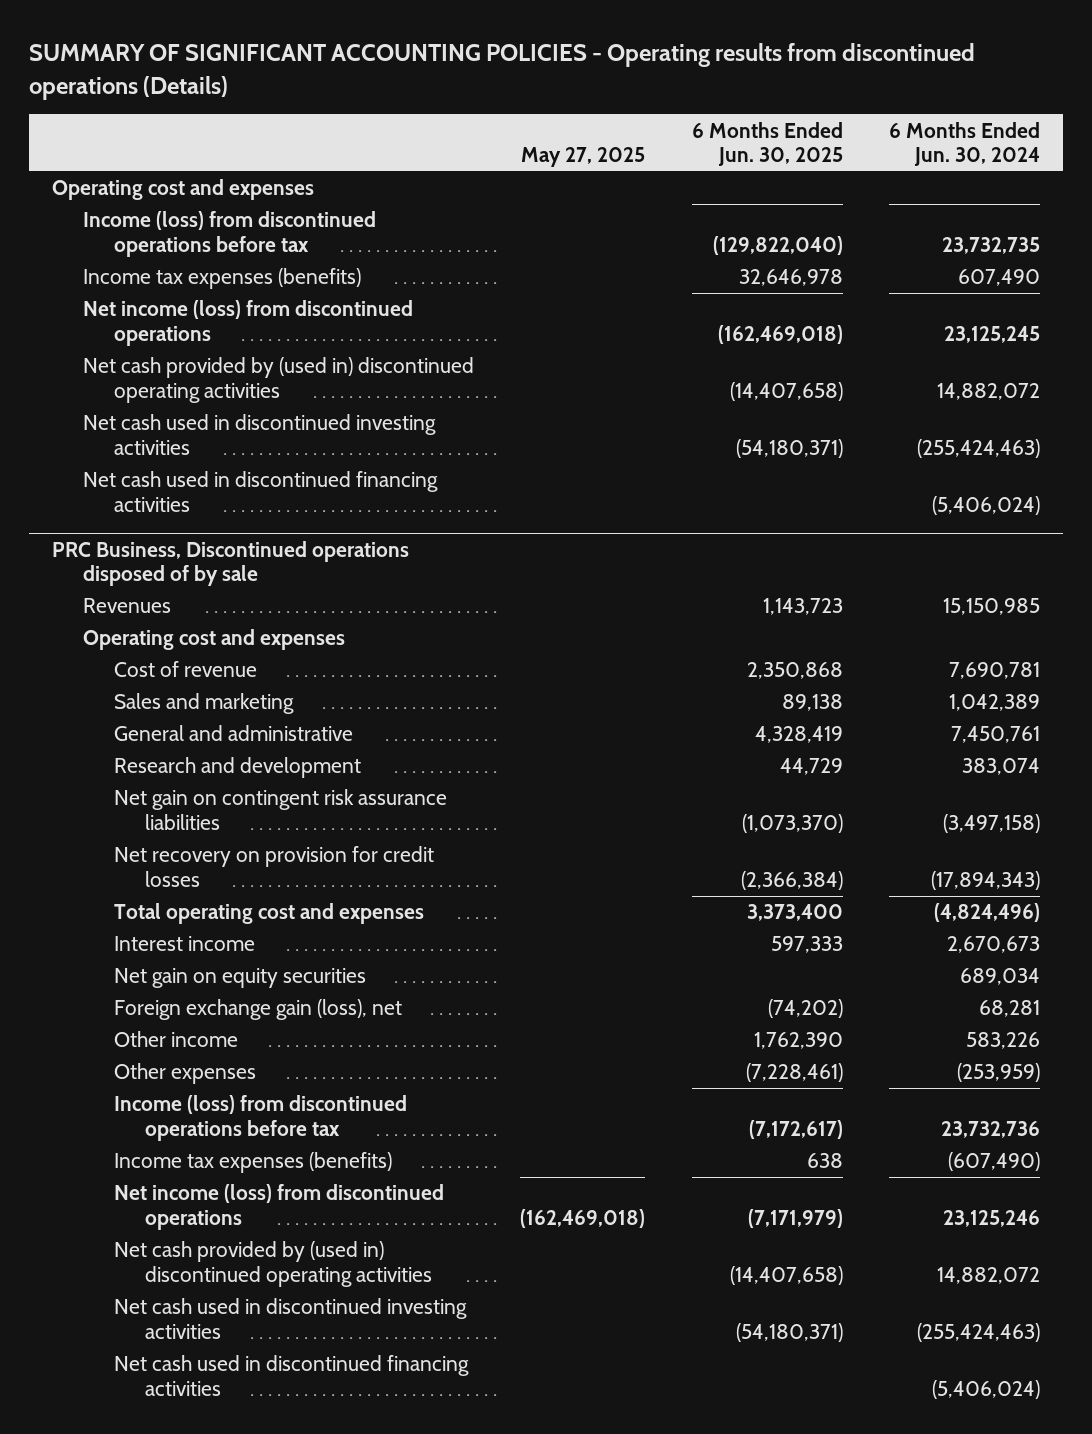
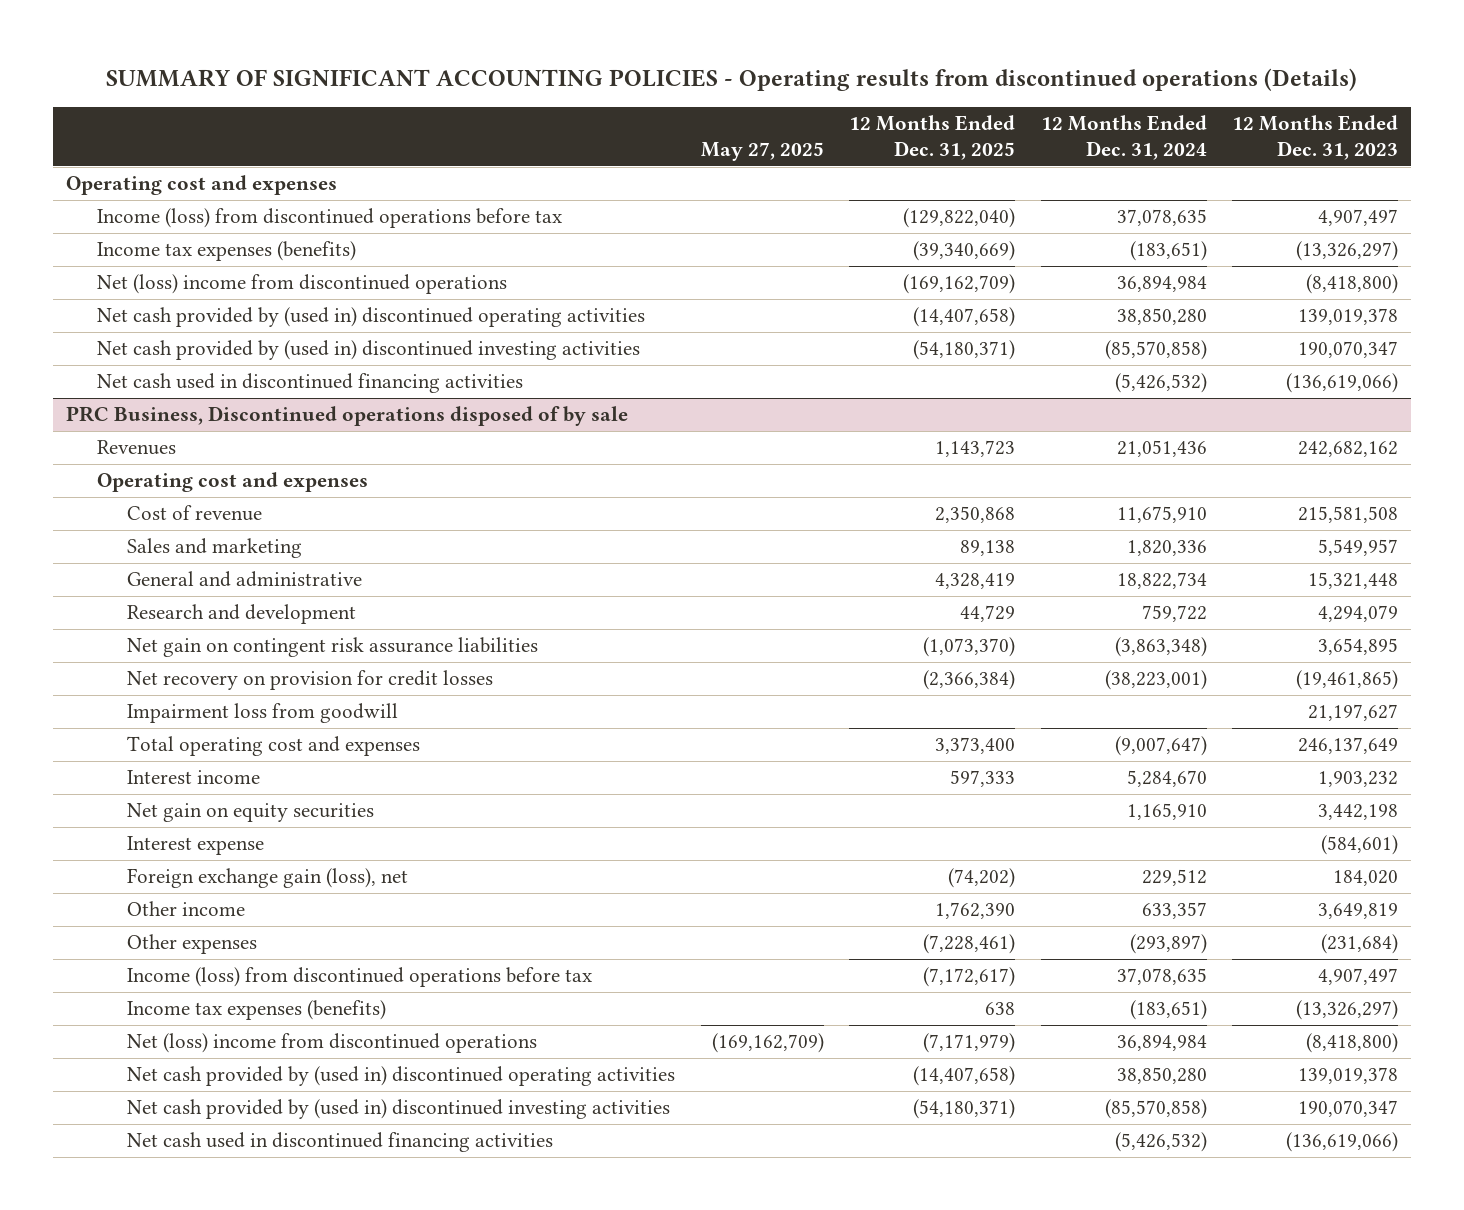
[691,121,843,167] 6 Months Ended Jun. 30, 2025 -> none
[888,121,1040,167] 6 Months Ended Jun. 30, 2024 -> none
none -> [849,115,1016,161] 12 Months Ended Dec. 31, 2025
none -> [1040,115,1207,161] 12 Months Ended Dec. 31, 2024
none -> [1232,115,1399,161] 12 Months Ended Dec. 31, 2023
[82,300,413,346] Net income (loss) from discontinued operations -> [96,274,507,295] Net (loss) income from discontinued operations
[82,414,436,455] Net cash used in discontinued investing activities -> [96,340,640,361] Net cash provided by (used in) discontinued investing activities
none -> [126,703,398,724] Impairment loss from goodwill
none -> [126,836,264,856] Interest expense
[113,1184,444,1230] Net income (loss) from discontinued operations -> [126,1033,537,1054] Net (loss) income from discontinued operations
[520,1208,646,1228] (162,469,018) -> [711,1033,824,1054] (169,162,709)
[113,1298,467,1339] Net cash used in discontinued investing activities -> [126,1099,670,1120] Net cash provided by (used in) discontinued investing activities

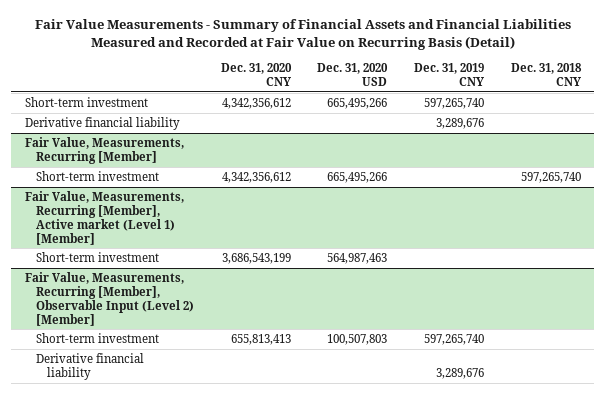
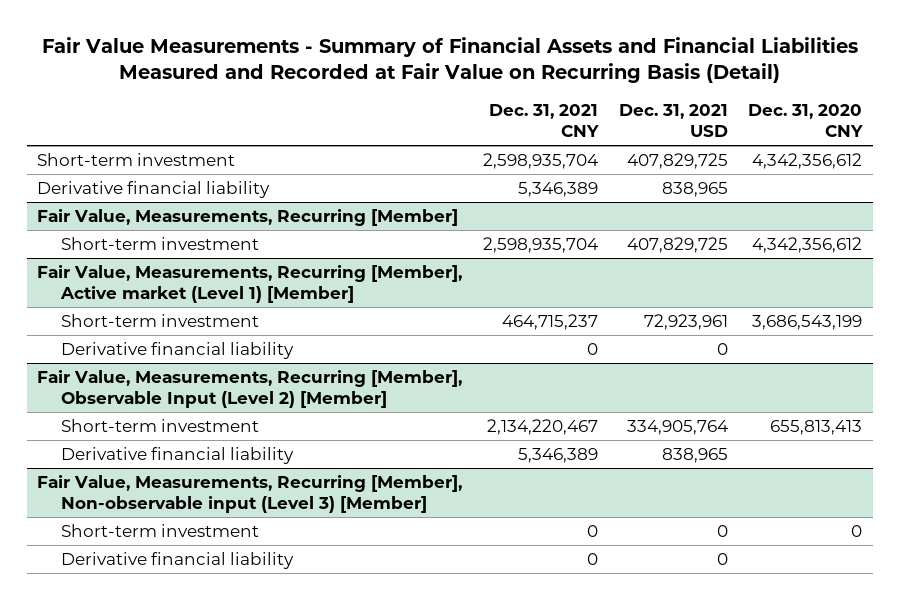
[317,63,389,86] Dec. 31, 2020 USD -> none
[413,63,484,86] Dec. 31, 2019 CNY -> none
[510,63,582,86] Dec. 31, 2018 CNY -> none
none -> [488,104,599,138] Dec. 31, 2021 CNY
none -> [618,104,728,138] Dec. 31, 2021 USD
none -> [61,341,295,359] Derivative financial liability
none -> [37,474,463,513] Fair Value, Measurements, Recurring [Member], Non-observable input (Level 3) [Member]
none -> [61,523,260,537] Short-term investment
none -> [61,551,295,569] Derivative financial liability

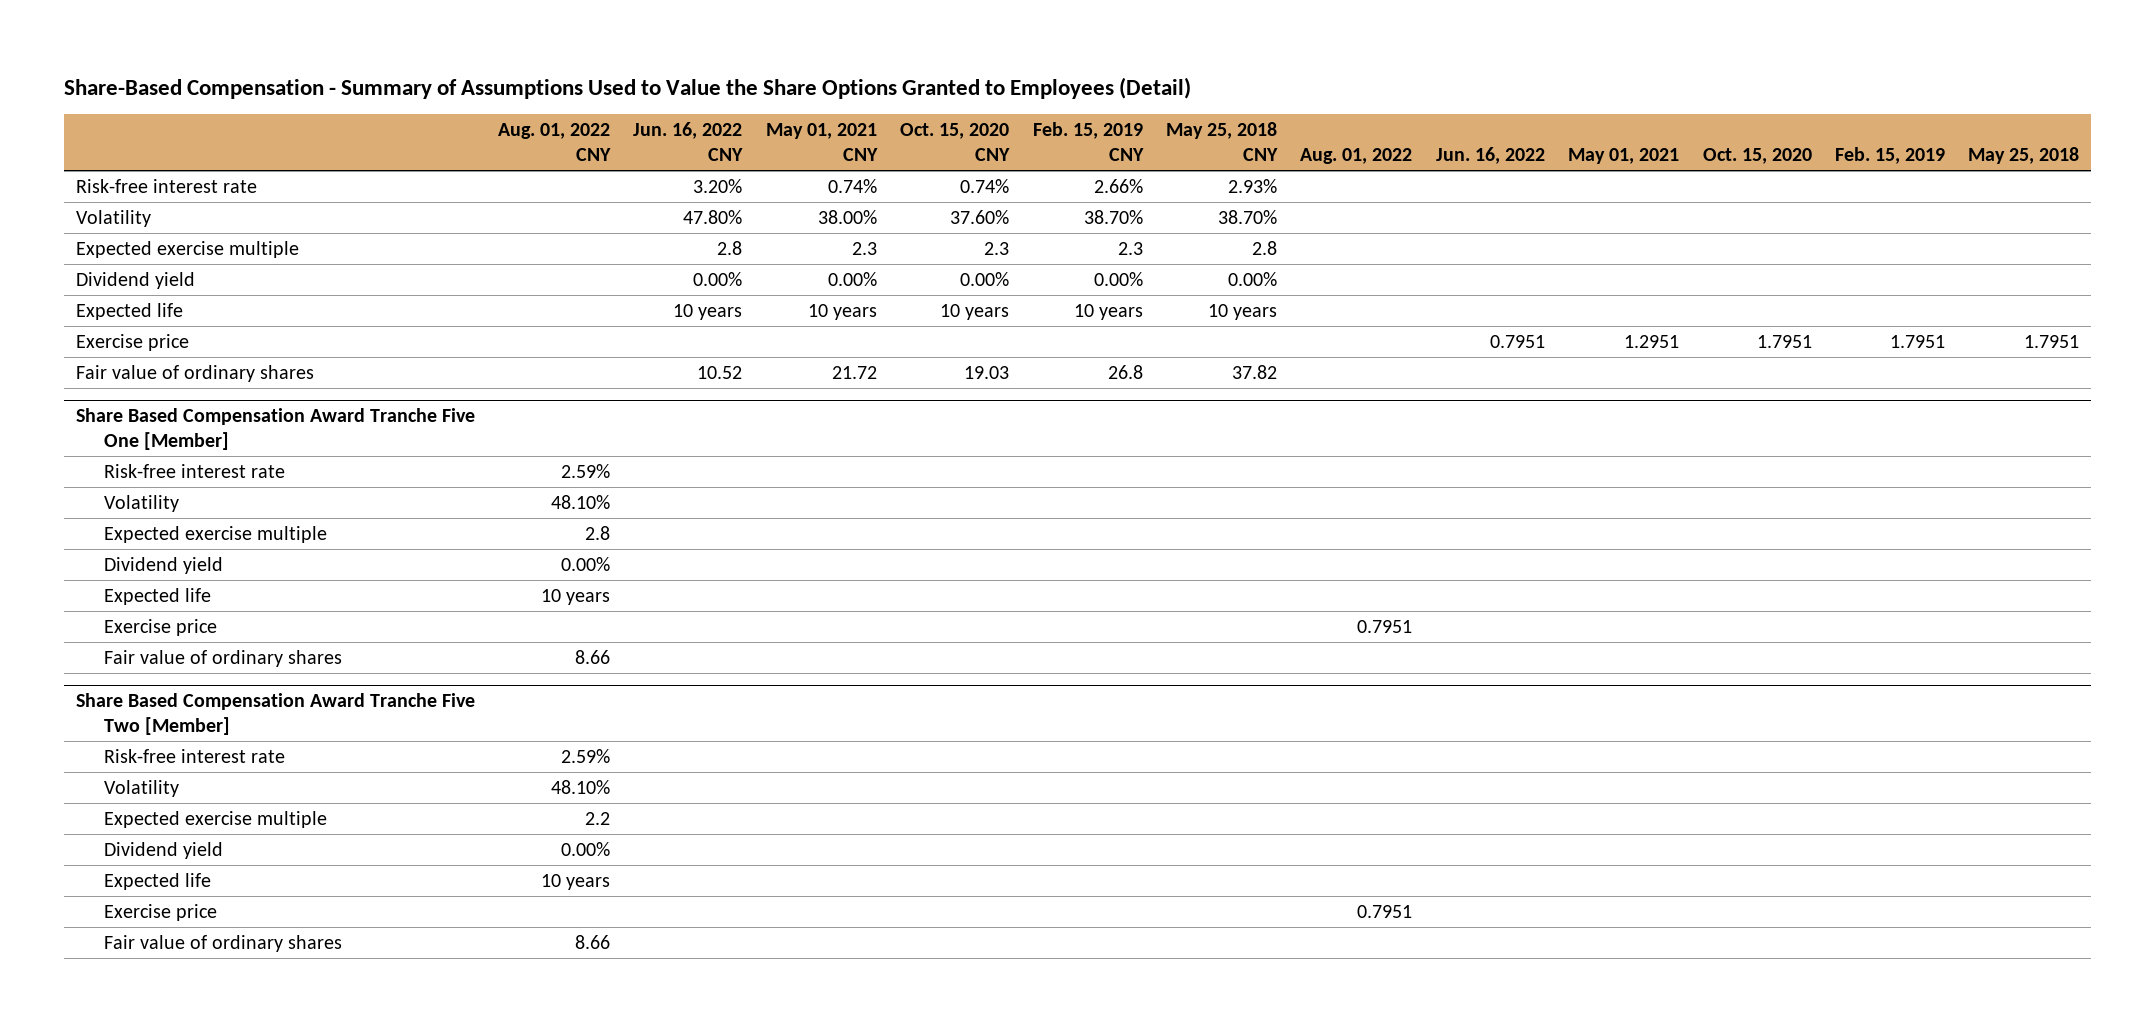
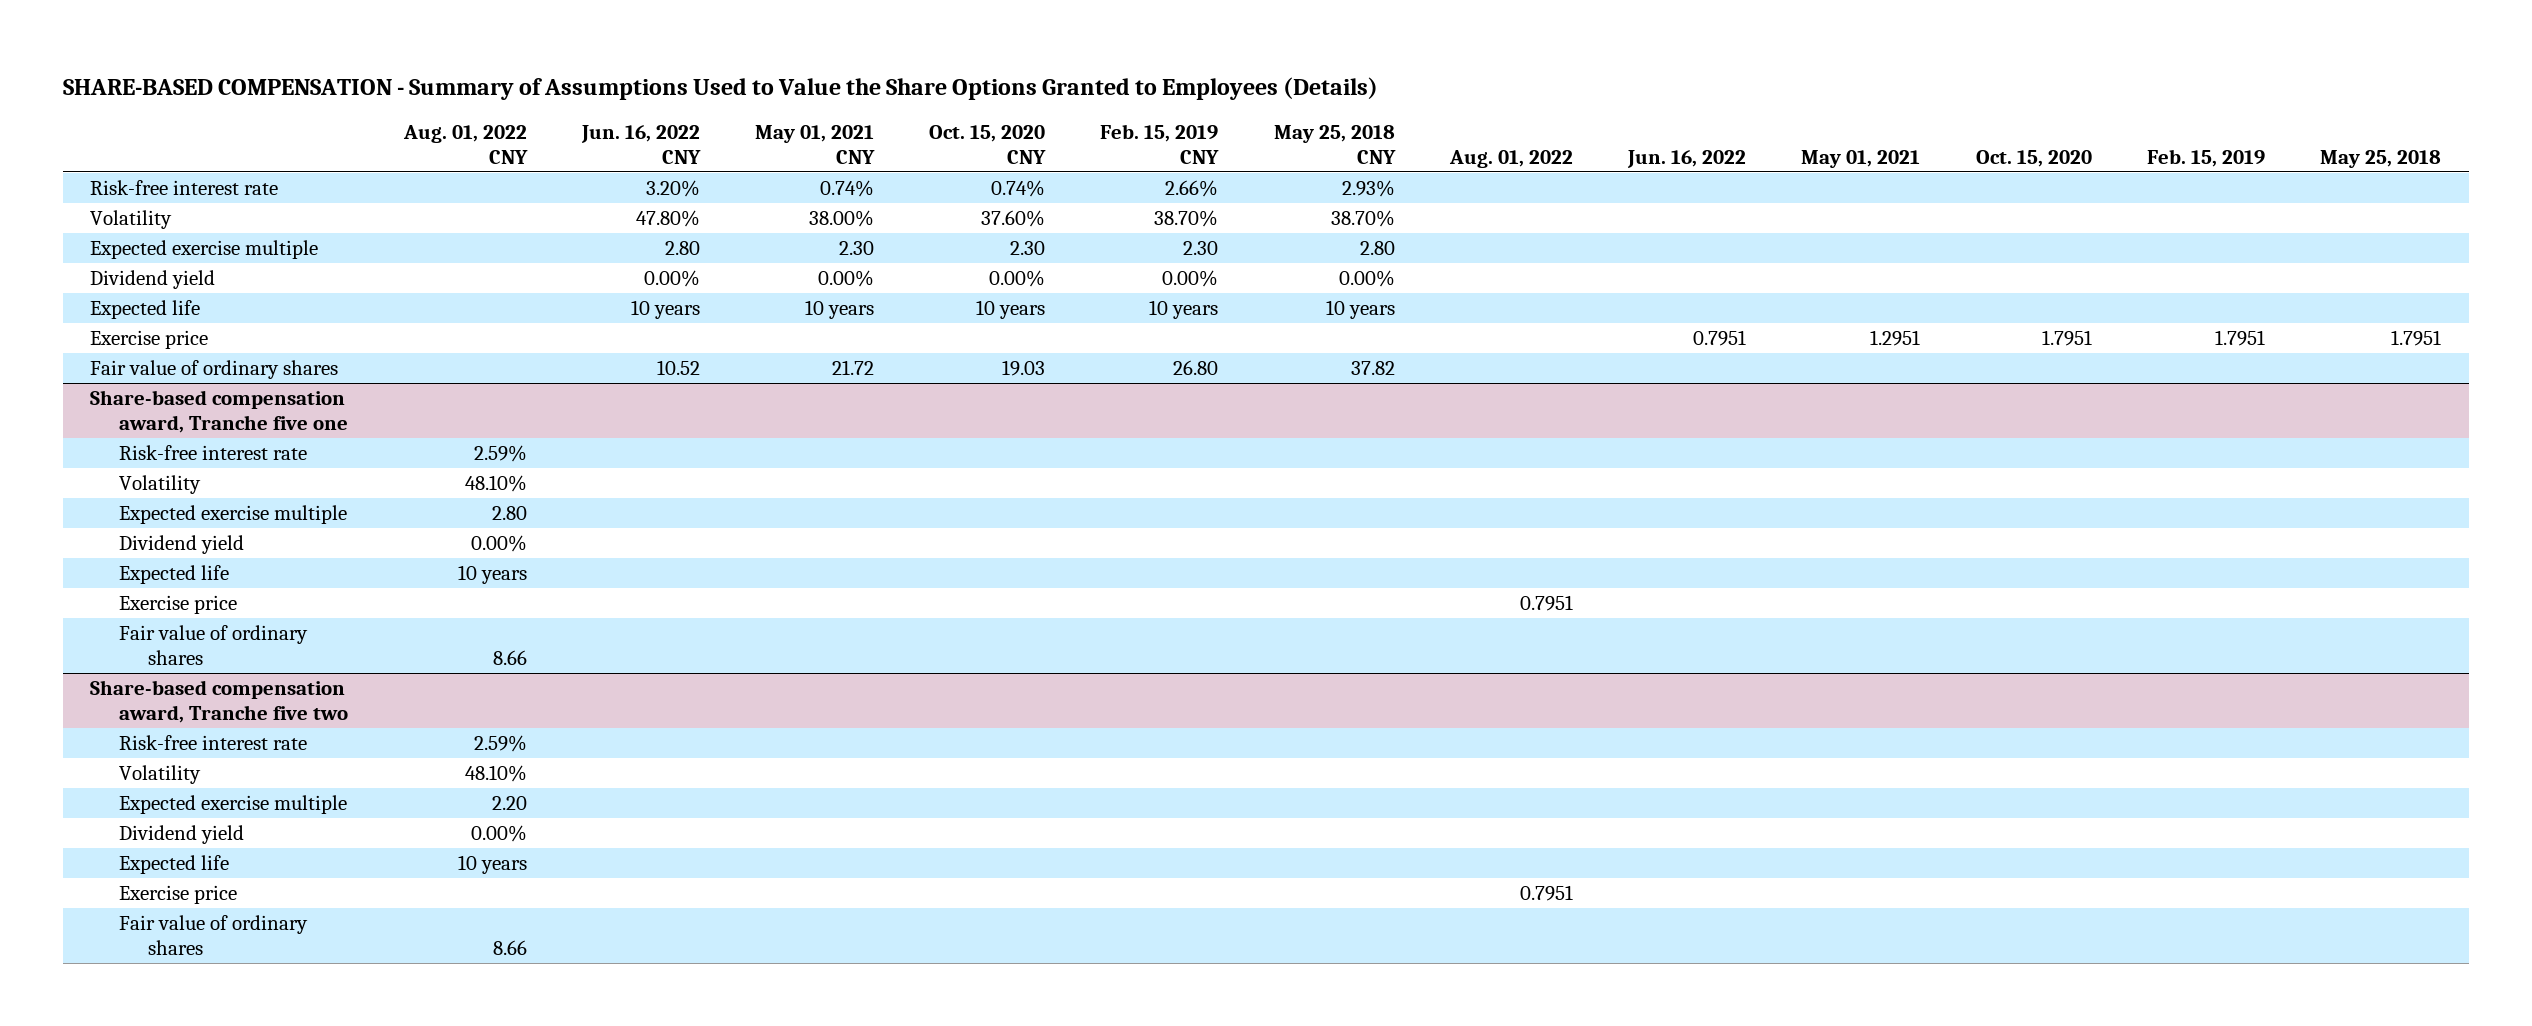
[63,76,1191,99] Share-Based Compensation - Summary of Assumptions Used to Value the Share Options Granted to Employees (Detail) -> [62,77,1378,101] SHARE-BASED COMPENSATION - Summary of Assumptions Used to Value the Share Options Granted to Employees (Details)
[717,240,743,255] 2.8 -> [664,241,700,256] 2.80
[851,241,877,255] 2.3 -> [838,241,874,256] 2.30
[984,241,1010,255] 2.3 -> [1010,241,1046,256] 2.30
[1117,241,1143,255] 2.3 -> [1183,241,1219,256] 2.30
[1252,240,1278,255] 2.8 -> [1359,241,1395,256] 2.80
[1107,364,1143,379] 26.8 -> [1173,360,1219,376] 26.80
[75,408,475,451] Share Based Compensation Award Tranche Five One [Member] -> [90,390,349,434] Share-based compensation award, Tranche five one
[584,525,610,540] 2.8 -> [491,506,527,521] 2.80
[75,693,475,736] Share Based Compensation Award Tranche Five Two [Member] -> [90,680,349,724] Share-based compensation award, Tranche five two
[584,811,610,825] 2.2 -> [491,796,527,811] 2.20

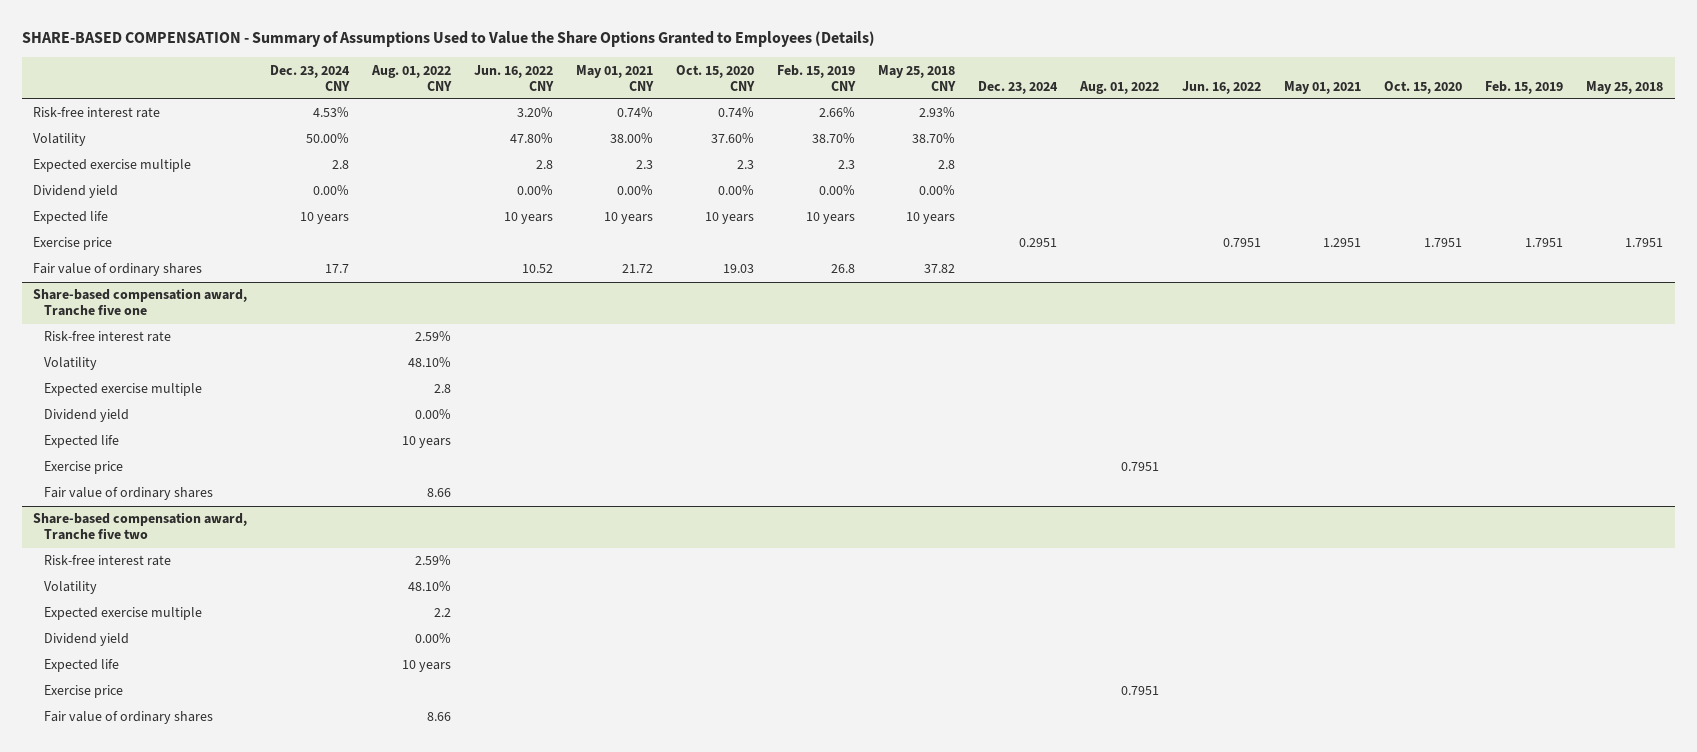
none -> [270,64,351,91] Dec. 23, 2024 CNY
none -> [978,80,1059,94] Dec. 23, 2024
[664,241,700,256] 2.80 -> [536,160,554,170] 2.8
[838,241,874,256] 2.30 -> [636,160,654,170] 2.3
[1010,241,1046,256] 2.30 -> [737,160,755,170] 2.3
[1183,241,1219,256] 2.30 -> [838,160,856,170] 2.3
[1359,241,1395,256] 2.80 -> [938,160,956,170] 2.8
[1173,360,1219,376] 26.80 -> [831,264,856,274] 26.8
[491,506,527,521] 2.80 -> [434,384,452,394] 2.8
[491,796,527,811] 2.20 -> [434,608,452,618] 2.2

